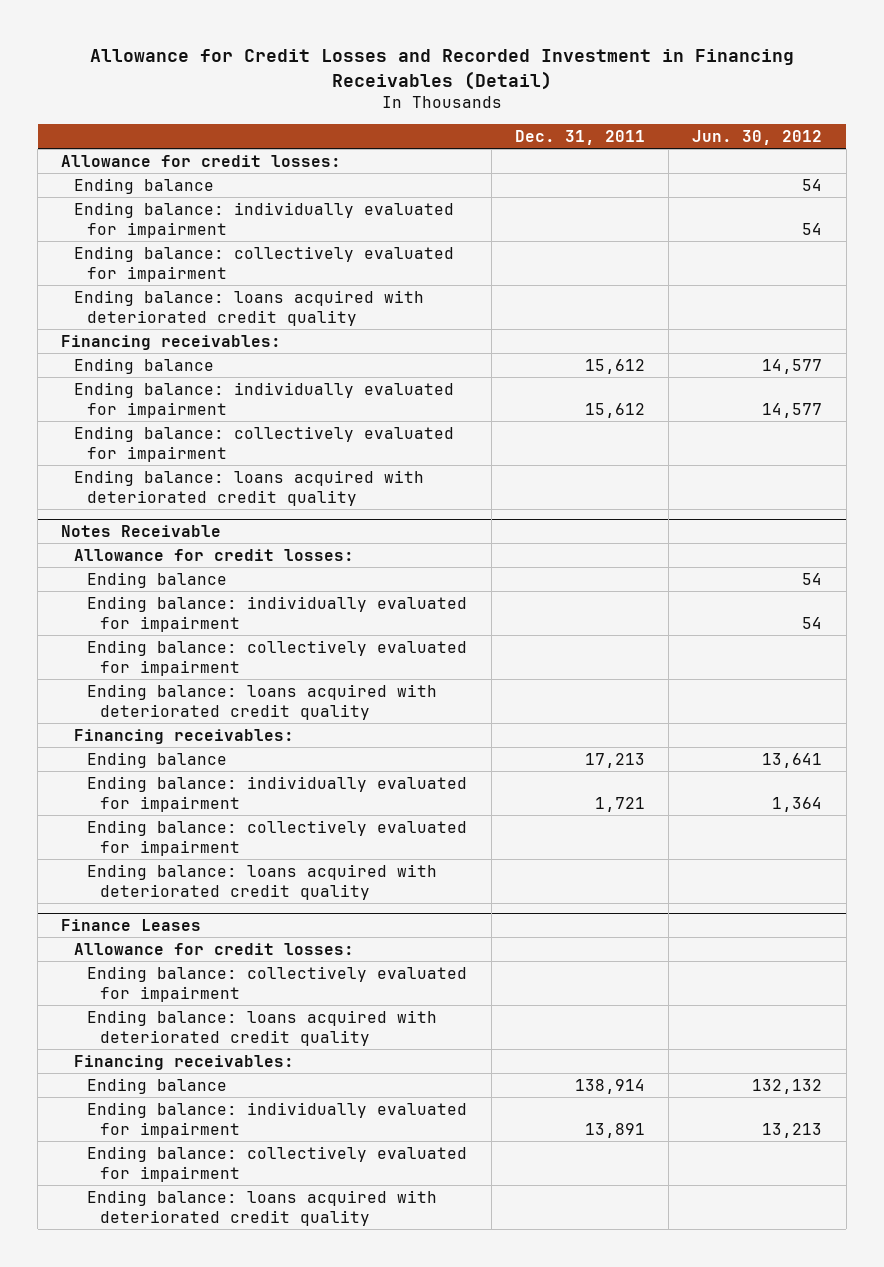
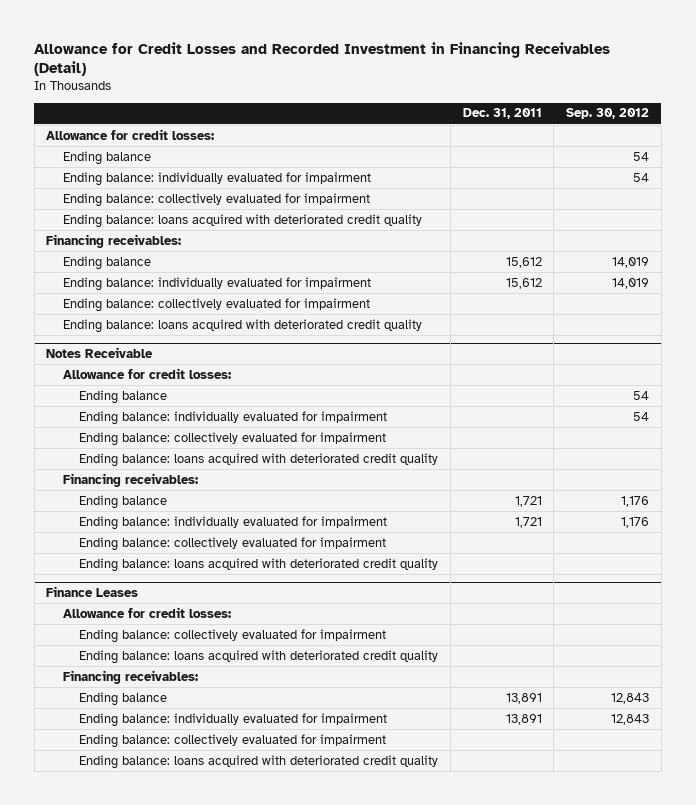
[692,129,823,145] Jun. 30, 2012 -> none
none -> [566,108,650,120] Sep. 30, 2012
[584,752,645,768] 17,213 -> [514,495,542,507] 1,721
[574,1078,645,1094] 138,914 -> [505,692,542,704] 13,891

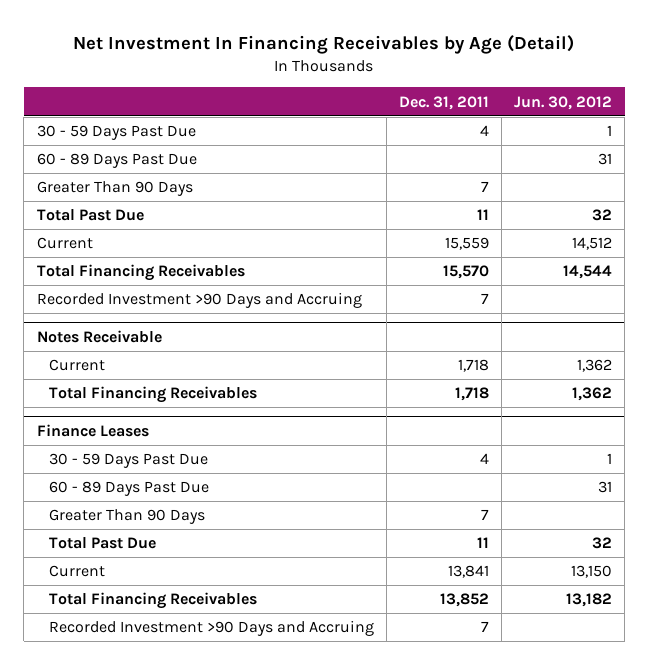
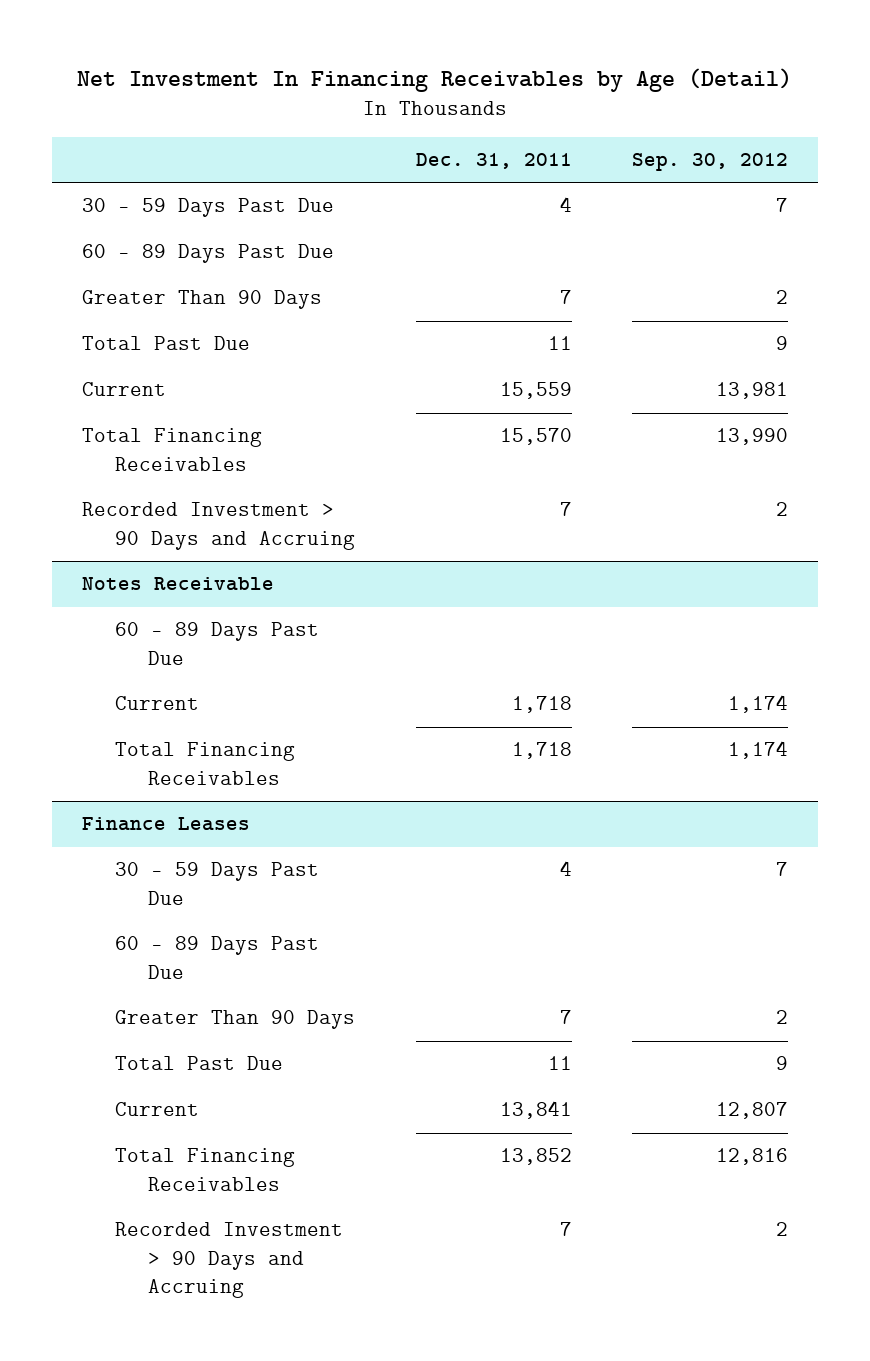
[514,95,613,110] Jun. 30, 2012 -> none
none -> [632,153,789,172] Sep. 30, 2012
[36,292,362,309] Recorded Investment >90 Days and Accruing -> [82,502,355,550] Recorded Investment > 90 Days and Accruing
none -> [114,622,319,665] 60 - 89 Days Past Due
[48,620,374,637] Recorded Investment >90 Days and Accruing -> [114,1222,343,1298] Recorded Investment > 90 Days and Accruing

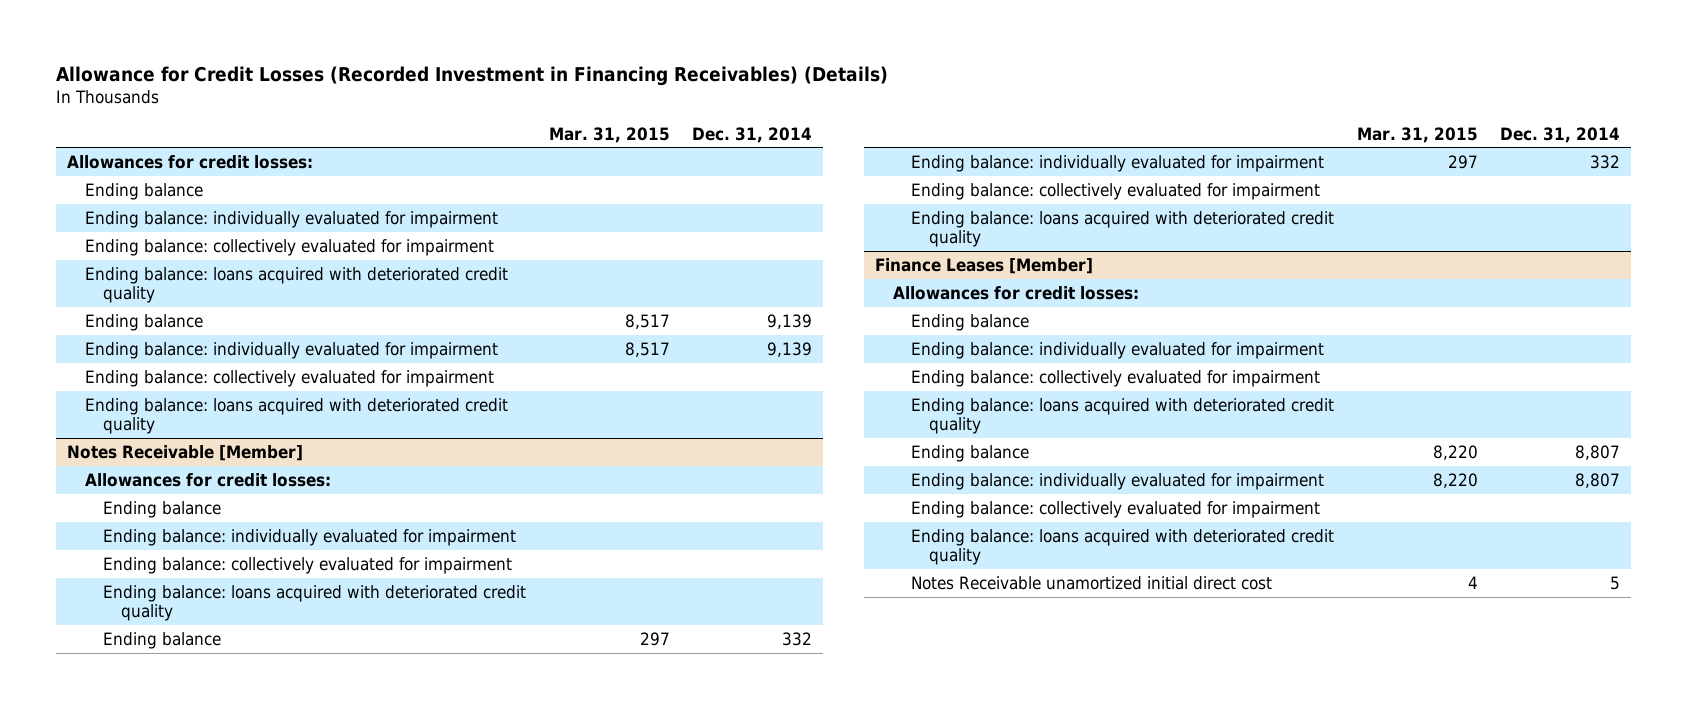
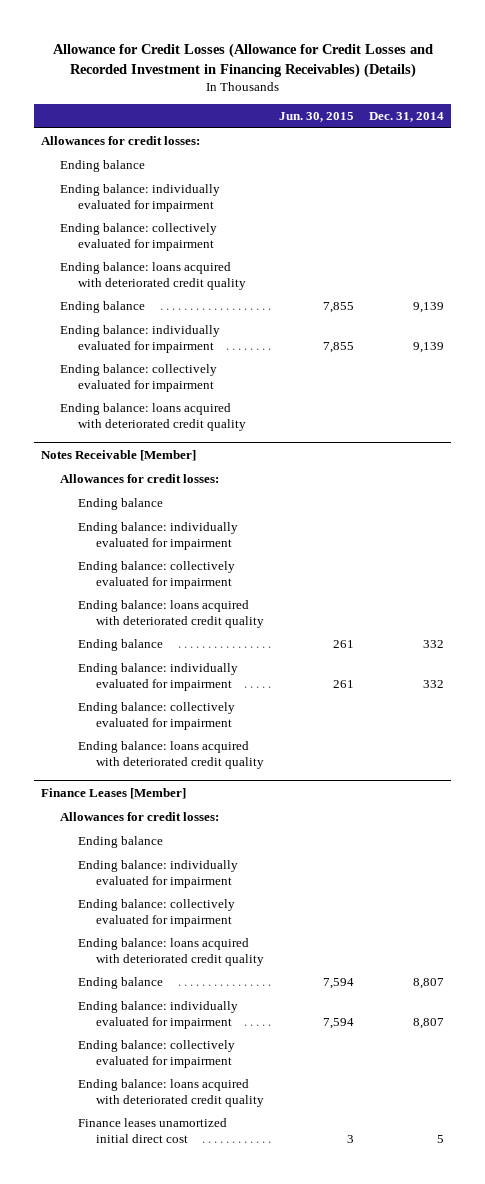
[56,66,889,87] Allowance for Credit Losses (Recorded Investment in Financing Receivables) (Details) -> [52,42,433,78] Allowance for Credit Losses (Allowance for Credit Losses and Recorded Investment in Financing Receivables) (Details)
[548,126,670,143] Mar. 31, 2015 -> none
none -> [278,112,354,123] Jun. 30, 2015
[911,575,1273,590] Notes Receivable unamortized initial direct cost -> [77,1118,227,1143] Finance leases unamortized initial direct cost

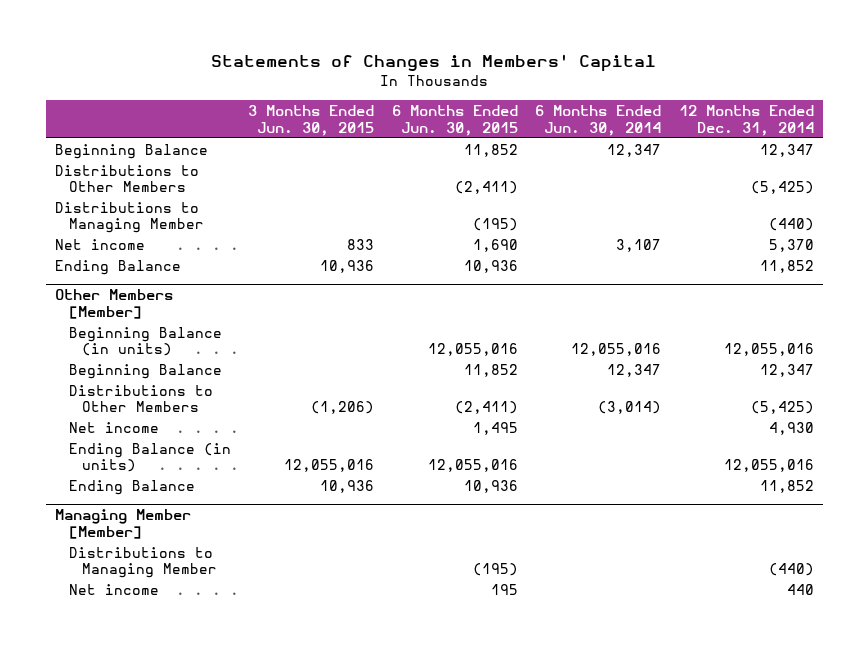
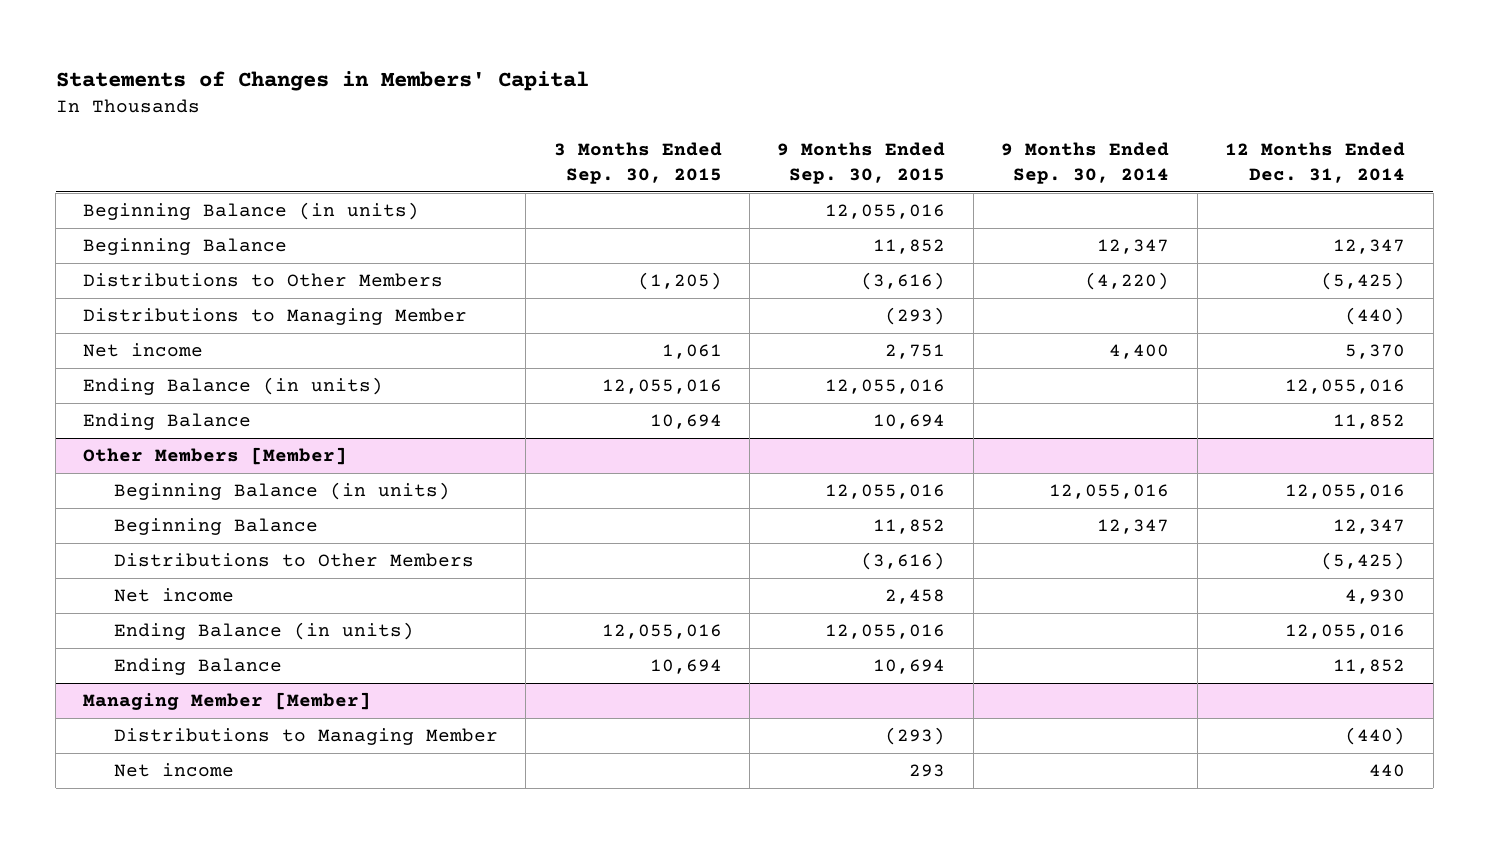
[248,105,375,136] 3 Months Ended Jun. 30, 2015 -> none
[391,105,518,136] 6 Months Ended Jun. 30, 2015 -> none
[535,105,662,136] 6 Months Ended Jun. 30, 2014 -> none
none -> [553,141,722,185] 3 Months Ended Sep. 30, 2015
none -> [777,141,946,185] 9 Months Ended Sep. 30, 2015
none -> [1001,141,1170,185] 9 Months Ended Sep. 30, 2014
none -> [83,202,420,221] Beginning Balance (in units)
none -> [83,377,384,396] Ending Balance (in units)

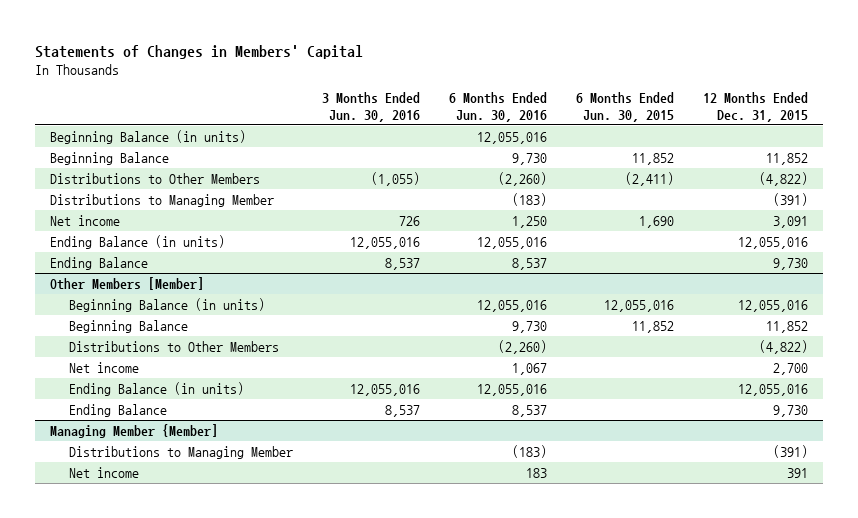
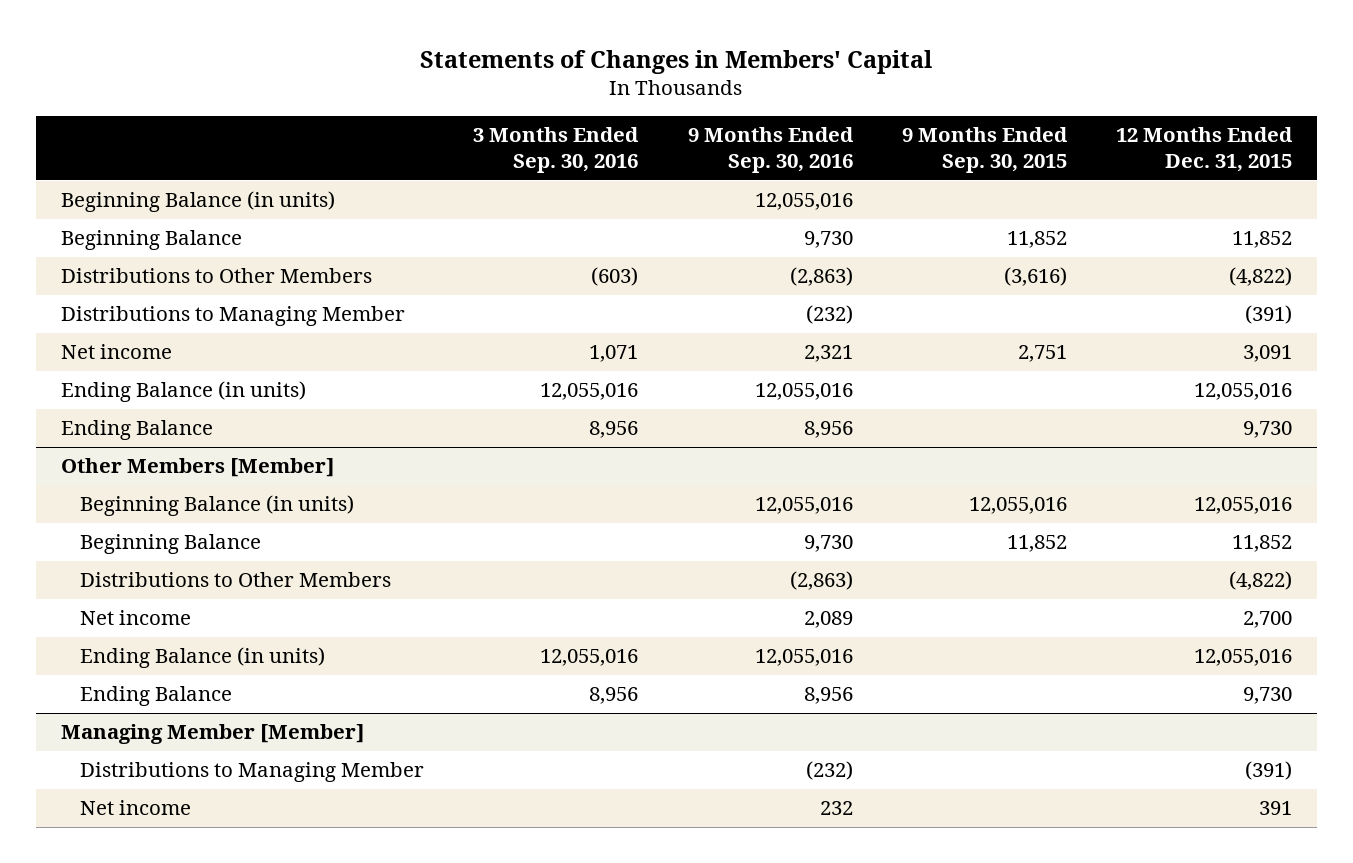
[322,92,421,122] 3 Months Ended Jun. 30, 2016 -> none
[449,92,548,122] 6 Months Ended Jun. 30, 2016 -> none
[576,92,675,122] 6 Months Ended Jun. 30, 2015 -> none
none -> [473,127,640,173] 3 Months Ended Sep. 30, 2016
none -> [687,127,854,173] 9 Months Ended Sep. 30, 2016
none -> [901,127,1068,173] 9 Months Ended Sep. 30, 2015
[49,423,218,438] Managing Member {Member] -> [60,724,364,745] Managing Member [Member]

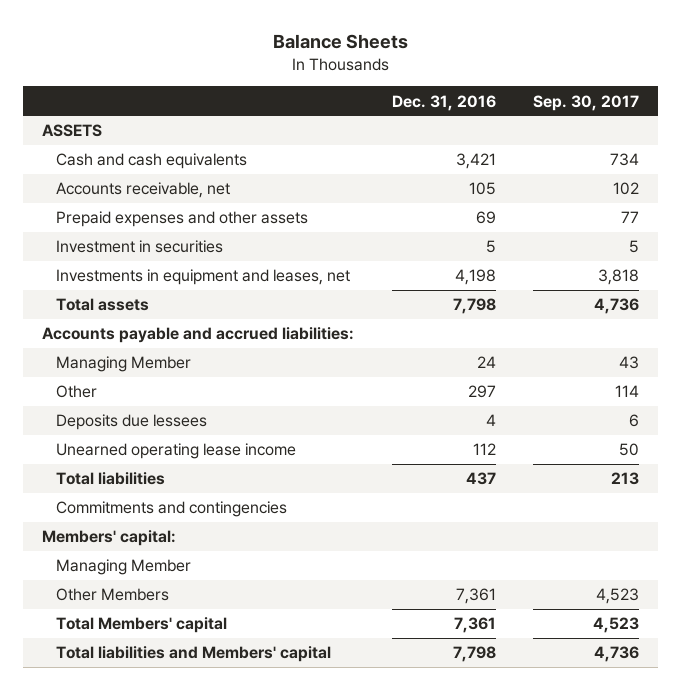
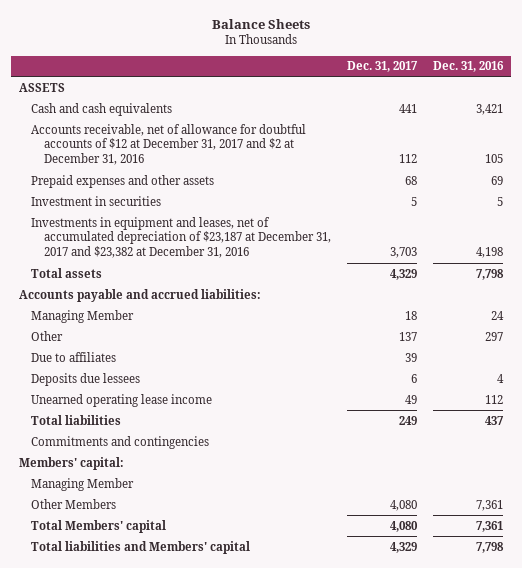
[533,94,640,111] Sep. 30, 2017 -> none
none -> [346,61,418,73] Dec. 31, 2017
[55,182,230,199] Accounts receivable, net -> [31,123,307,166] Accounts receivable, net of allowance for doubtful accounts of $12 at December 31, 2017 and $2 at December 31, 2016
[55,269,350,286] Investments in equipment and leases, net -> [31,216,331,259] Investments in equipment and leases, net of accumulated depreciation of $23,187 at December 31, 2017 and $23,382 at December 31, 2016
none -> [31,351,117,362] Due to affiliates

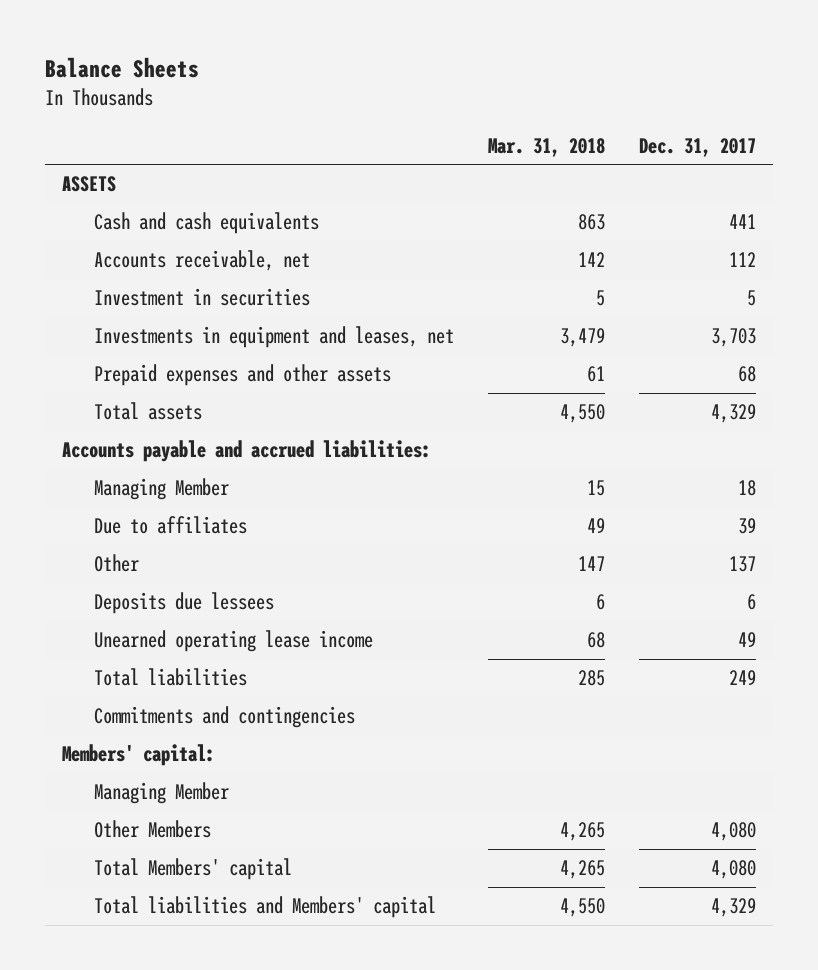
[433,61,505,73] Dec. 31, 2016 -> none
none -> [487,137,605,157] Mar. 31, 2018
[31,123,307,166] Accounts receivable, net of allowance for doubtful accounts of $12 at December 31, 2017 and $2 at December 31, 2016 -> [93,250,310,272] Accounts receivable, net
[31,216,331,259] Investments in equipment and leases, net of accumulated depreciation of $23,187 at December 31, 2017 and $23,382 at December 31, 2016 -> [93,326,454,349] Investments in equipment and leases, net
[31,174,215,188] Prepaid expenses and other assets -> [93,364,391,387] Prepaid expenses and other assets
[31,330,64,341] Other -> [93,554,139,573] Other

